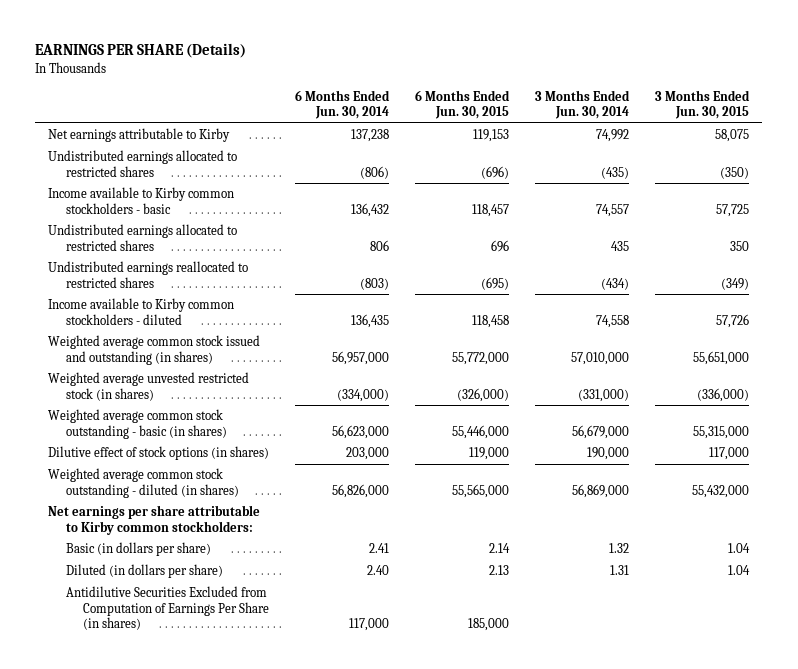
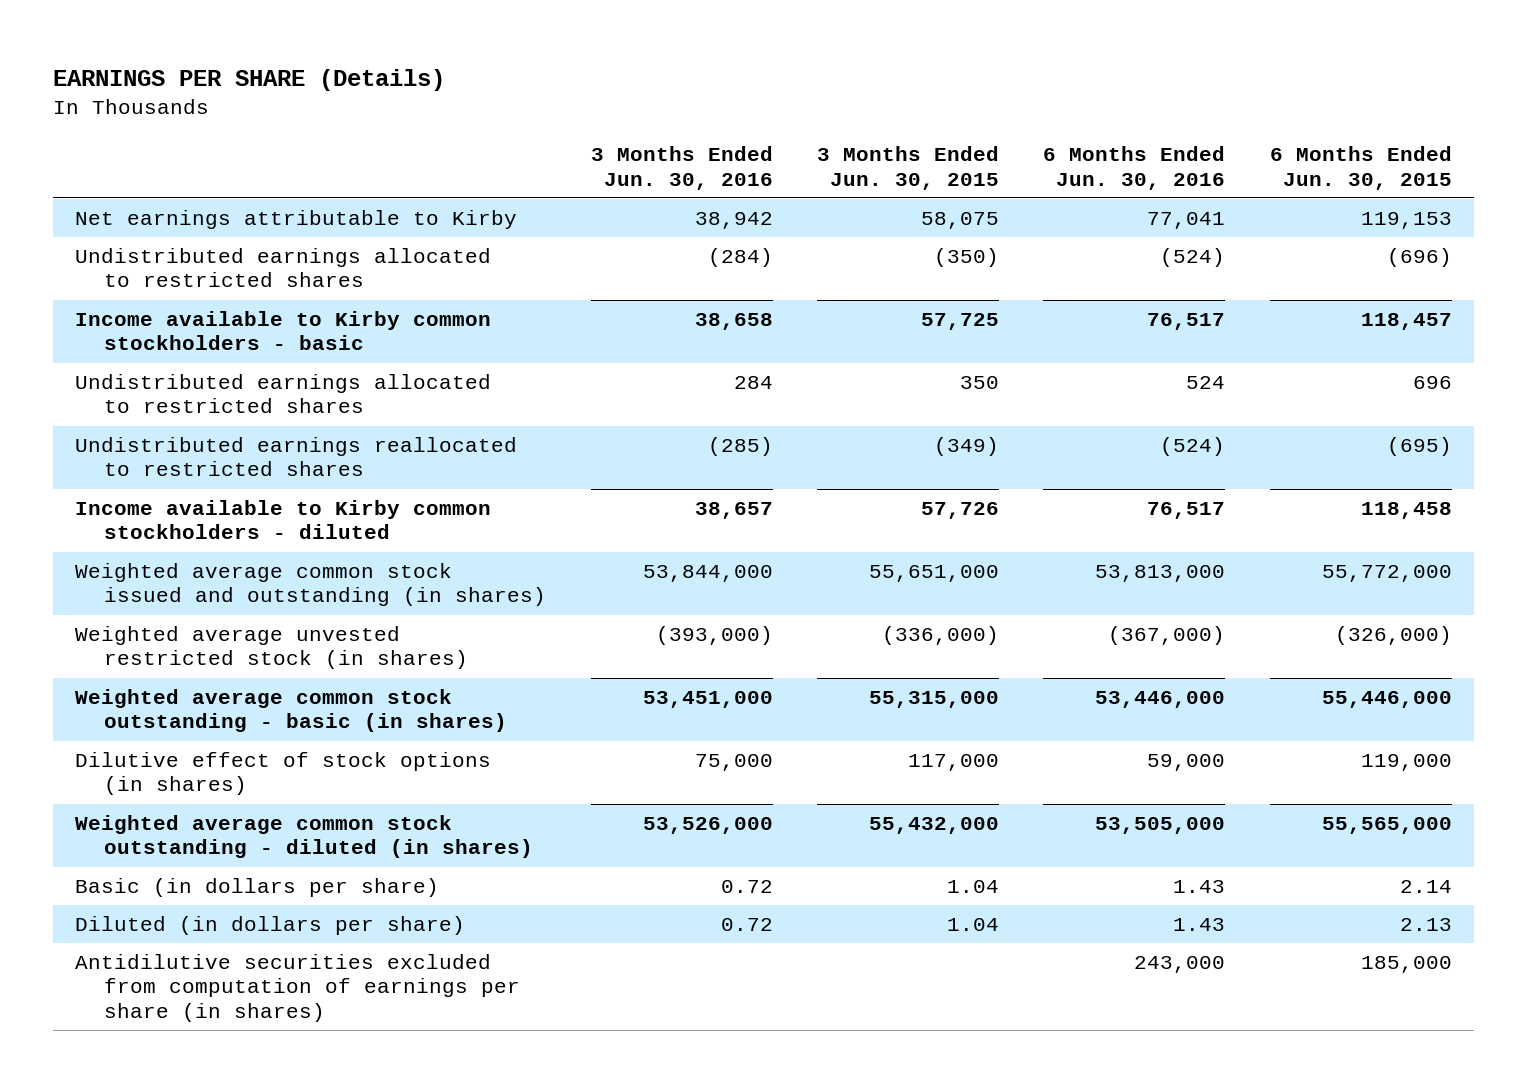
[295,89,391,120] 6 Months Ended Jun. 30, 2014 -> none
[535,89,631,120] 3 Months Ended Jun. 30, 2014 -> none
none -> [590,146,773,190] 3 Months Ended Jun. 30, 2016
none -> [1043,146,1226,190] 6 Months Ended Jun. 30, 2016
[48,505,261,535] Net earnings per share attributable to Kirby common stockholders: -> none
[65,586,270,631] Antidilutive Securities Excluded from Computation of Earnings Per Share (in shares) -> [75,954,521,1022] Antidilutive securities excluded from computation of earnings per share (in shares)

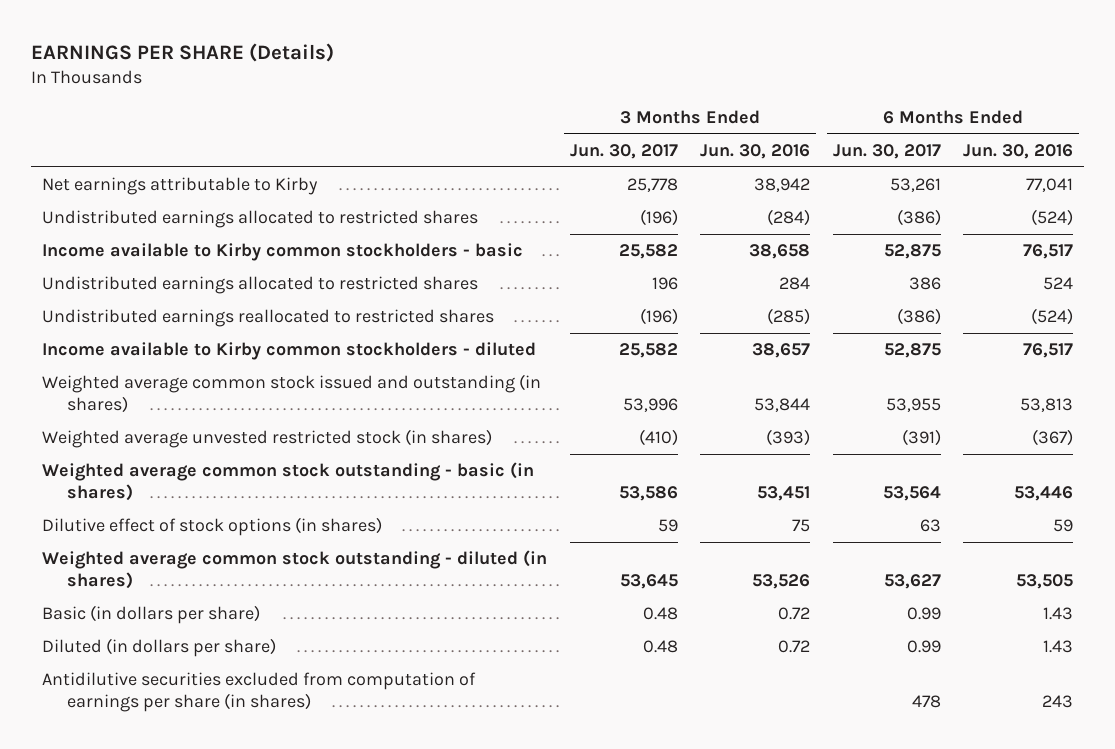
[817,146,1000,190] 3 Months Ended Jun. 30, 2015 -> none
[1269,146,1452,190] 6 Months Ended Jun. 30, 2015 -> none
none -> [569,143,678,159] Jun. 30, 2017
none -> [832,143,941,159] Jun. 30, 2017
[642,565,773,583] 53,844,000 -> [754,397,811,412] 53,844
[1095,565,1226,583] 53,813,000 -> [1019,397,1073,412] 53,813
[655,626,773,646] (393,000) -> [766,428,811,446] (393)
[1108,626,1226,646] (367,000) -> [1031,428,1073,446] (367)
[642,691,773,709] 53,451,000 -> [757,485,811,501] 53,451
[1095,691,1226,709] 53,446,000 -> [1013,485,1073,501] 53,446
[694,754,773,772] 75,000 -> [792,518,811,532] 75
[1147,754,1226,772] 59,000 -> [1052,518,1073,532] 59
[642,817,773,835] 53,526,000 -> [752,573,811,589] 53,526
[1095,817,1226,835] 53,505,000 -> [1015,573,1073,589] 53,505
[1134,956,1226,974] 243,000 -> [1041,694,1073,708] 243

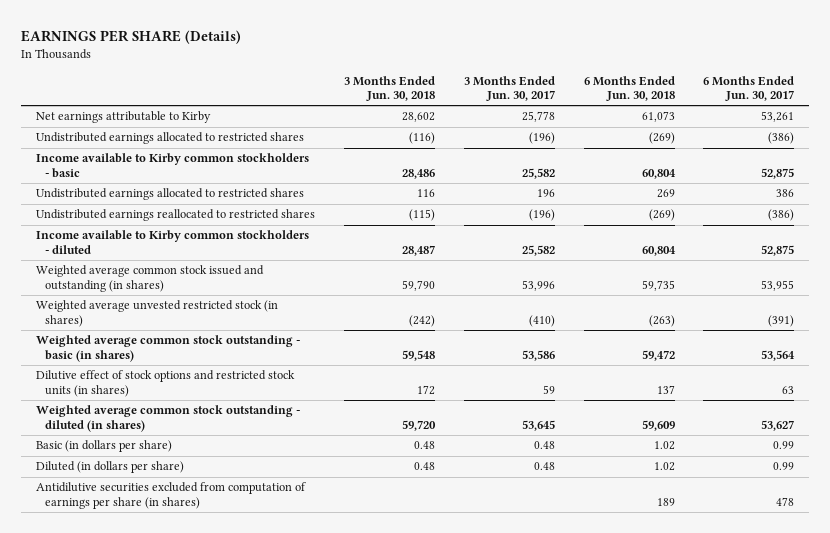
[700,143,811,159] Jun. 30, 2016 -> none
[962,143,1073,159] Jun. 30, 2016 -> none
none -> [343,75,435,102] 3 Months Ended Jun. 30, 2018
none -> [583,75,675,102] 6 Months Ended Jun. 30, 2018
[42,516,383,536] Dilutive effect of stock options (in shares) -> [35,370,295,397] Dilutive effect of stock options and restricted stock units (in shares)

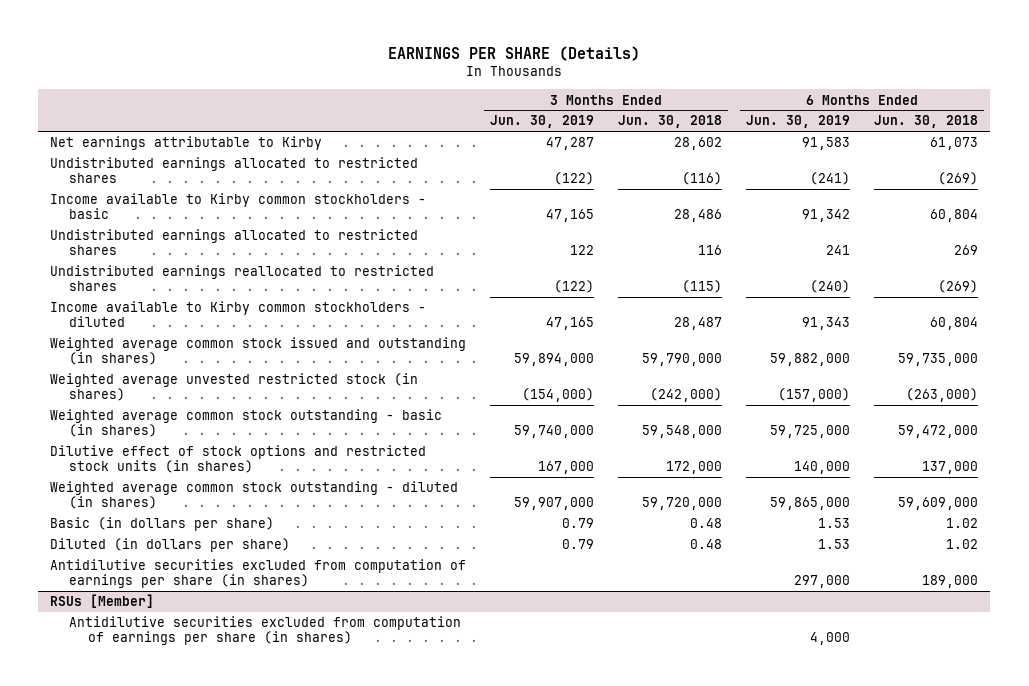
[463,75,555,102] 3 Months Ended Jun. 30, 2017 -> none
[703,75,795,102] 6 Months Ended Jun. 30, 2017 -> none
none -> [490,115,595,129] Jun. 30, 2019
none -> [746,115,851,129] Jun. 30, 2019
[401,279,435,291] 59,790 -> [642,353,723,367] 59,790,000
[641,279,675,291] 59,735 -> [898,353,979,367] 59,735,000
[408,314,435,327] (242) -> [650,388,723,403] (242,000)
[648,314,675,327] (263) -> [906,388,979,403] (263,000)
[401,349,435,361] 59,548 -> [642,425,723,439] 59,548,000
[641,349,675,361] 59,472 -> [898,425,979,439] 59,472,000
[416,384,435,395] 172 -> [666,461,723,475] 172,000
[656,384,675,394] 137 -> [922,461,979,475] 137,000
[401,419,436,431] 59,720 -> [642,497,723,511] 59,720,000
[641,419,675,431] 59,609 -> [898,497,979,511] 59,609,000
[656,497,675,506] 189 -> [922,575,979,589] 189,000
none -> [50,594,155,609] RSUs [Member]
none -> [69,616,462,646] Antidilutive securities excluded from computation of earnings per share (in shares)

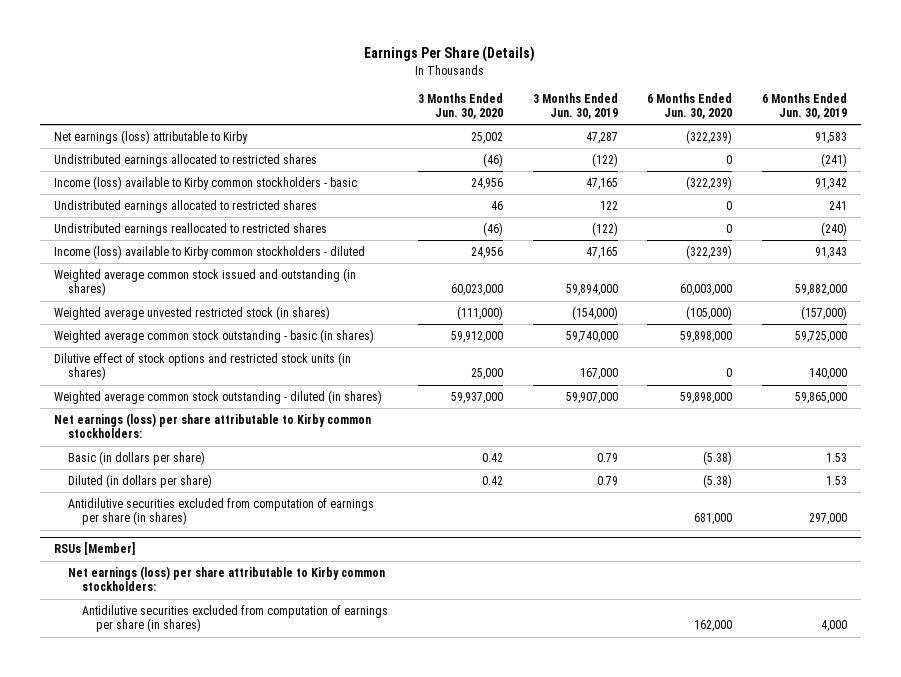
[388,45,641,61] EARNINGS PER SHARE (Details) -> [364,46,536,63] Earnings Per Share (Details)
[618,115,723,129] Jun. 30, 2018 -> none
[874,115,979,129] Jun. 30, 2018 -> none
none -> [417,92,503,119] 3 Months Ended Jun. 30, 2020
none -> [647,92,733,119] 6 Months Ended Jun. 30, 2020
[50,136,323,151] Net earnings attributable to Kirby -> [54,130,249,145] Net earnings (loss) attributable to Kirby
[50,193,427,220] Income available to Kirby common stockholders - basic -> [54,176,358,191] Income (loss) available to Kirby common stockholders - basic
[50,301,427,328] Income available to Kirby common stockholders - diluted -> [54,245,366,260] Income (loss) available to Kirby common stockholders - diluted
none -> [54,413,372,439] Net earnings (loss) per share attributable to Kirby common stockholders:
none -> [68,566,386,592] Net earnings (loss) per share attributable to Kirby common stockholders:

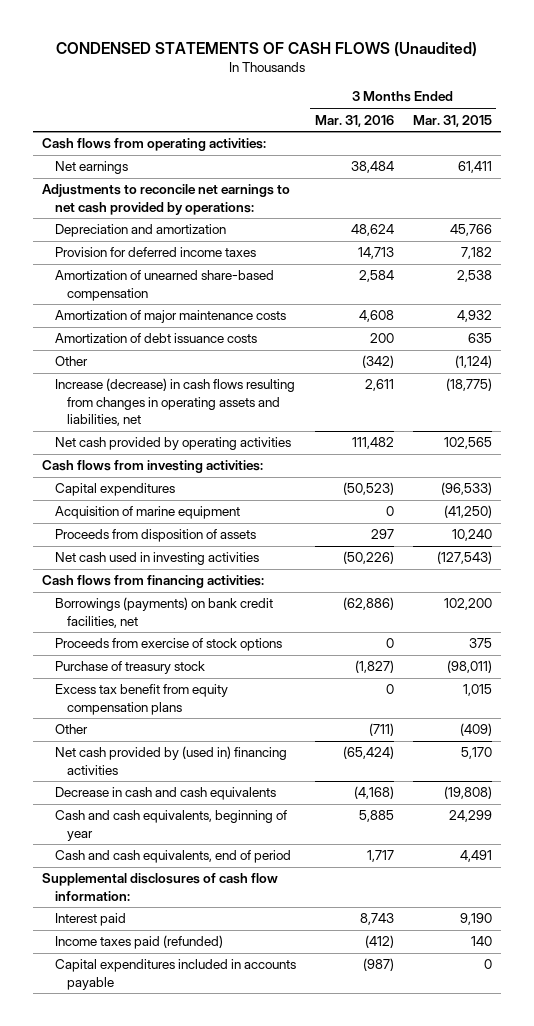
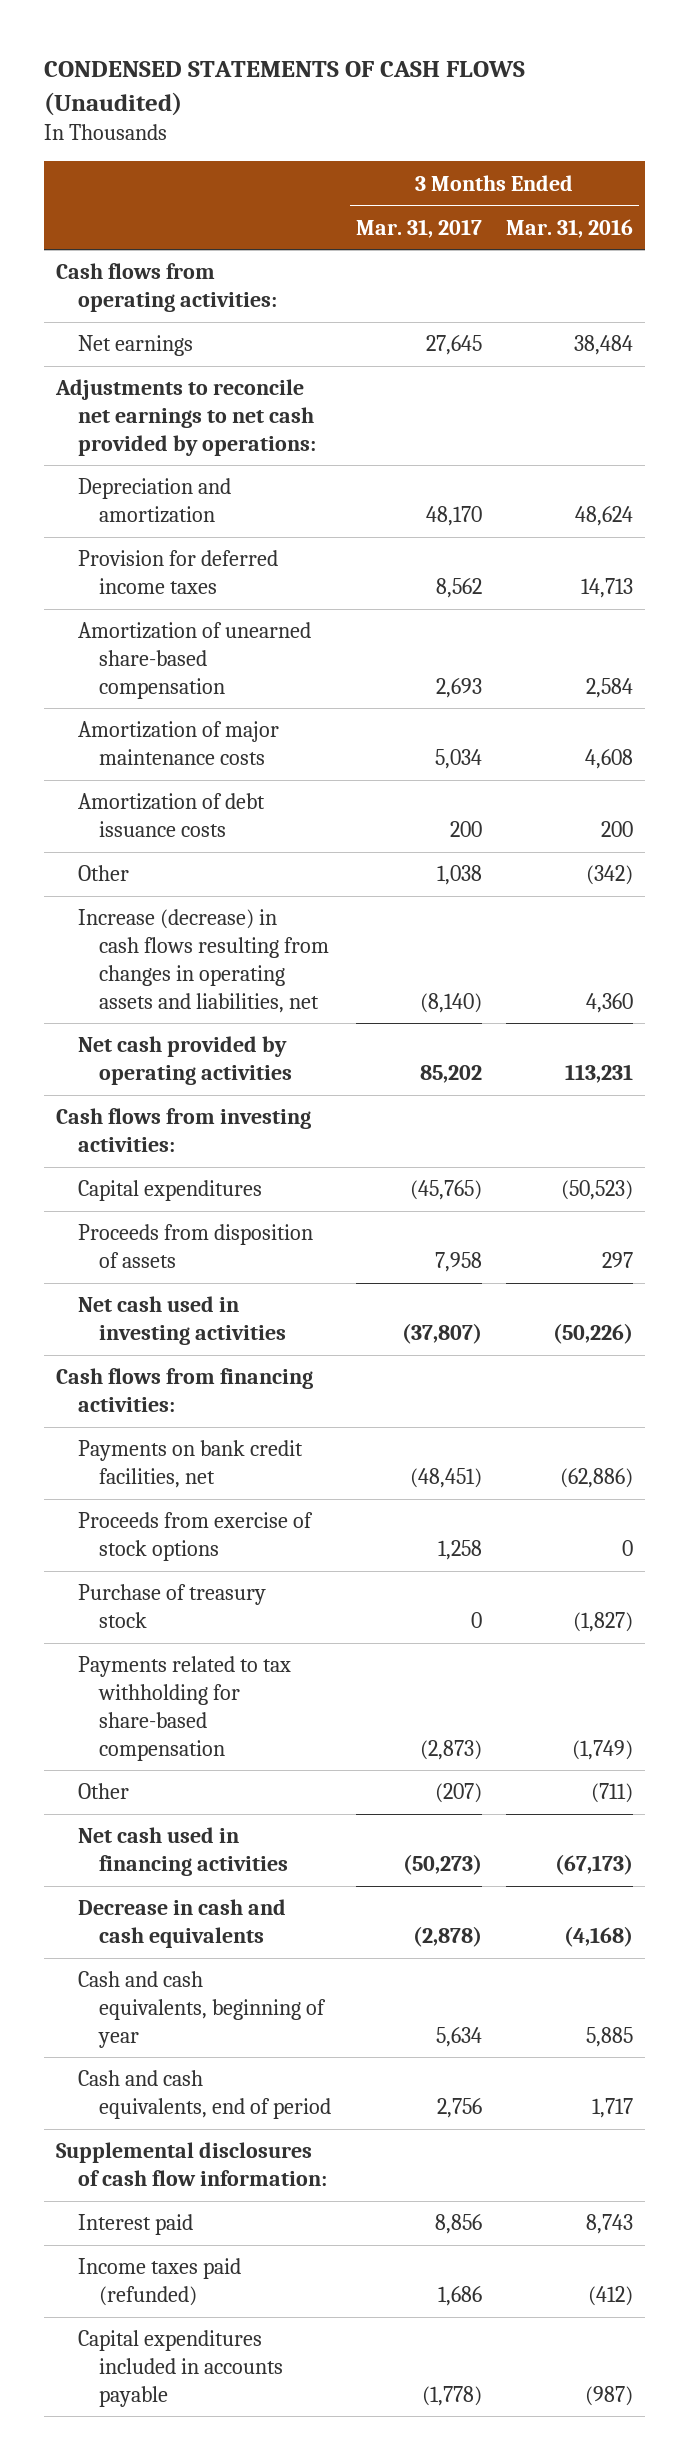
[412,114,492,127] Mar. 31, 2015 -> none
none -> [355,218,482,238] Mar. 31, 2017
[364,379,394,392] 2,611 -> [585,992,633,1013] 4,360
[351,437,394,450] 111,482 -> [564,1064,633,1084] 113,231
[54,506,240,520] Acquisition of marine equipment -> none
[54,597,273,628] Borrowings (payments) on bank credit facilities, net -> [77,1440,303,1489] Payments on bank credit facilities, net
[54,684,228,715] Excess tax benefit from equity compensation plans -> none
none -> [77,1656,291,1761] Payments related to tax withholding for share-based compensation
[54,746,287,775] Net cash provided by (used in) financing activities -> [77,1827,289,1877] Net cash used in financing activities
[342,746,394,760] (65,424) -> [554,1854,633,1876] (67,173)

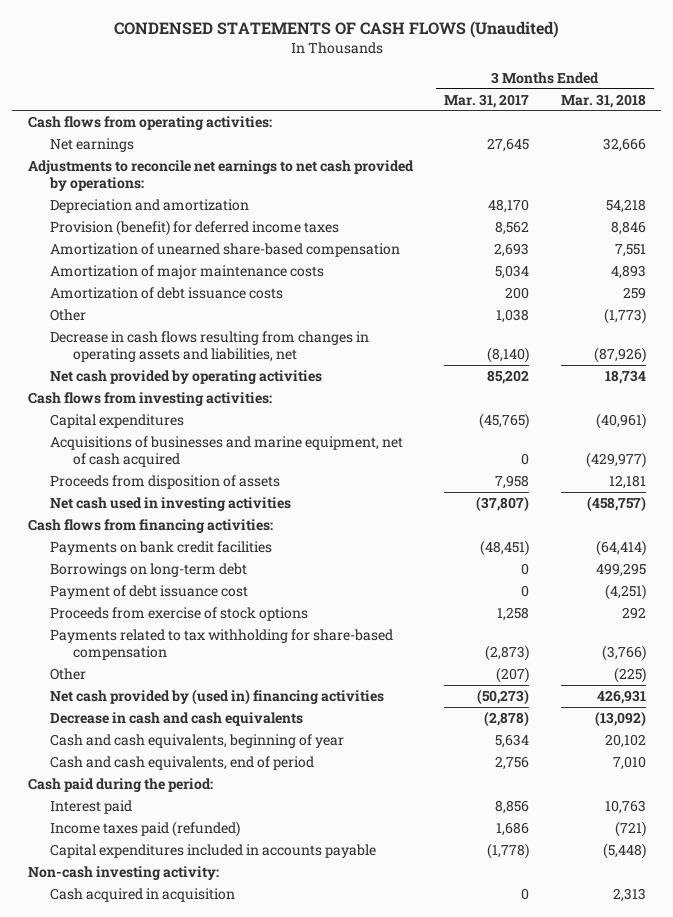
[505,218,633,238] Mar. 31, 2016 -> none
none -> [560,93,646,108] Mar. 31, 2018
[77,550,278,595] Provision for deferred income taxes -> [50,219,340,236] Provision (benefit) for deferred income taxes
[77,909,330,1013] Increase (decrease) in cash flows resulting from changes in operating assets and liabilities, net -> [50,330,370,362] Decrease in cash flows resulting from changes in operating assets and liabilities, net
none -> [50,435,404,467] Acquisitions of businesses and marine equipment, net of cash acquired
[77,1440,303,1489] Payments on bank credit facilities, net -> [50,540,273,555] Payments on bank credit facilities
none -> [50,562,248,577] Borrowings on long-term debt
none -> [50,584,249,599] Payment of debt issuance cost
[77,1584,266,1629] Purchase of treasury stock -> none
[77,1827,289,1877] Net cash used in financing activities -> [50,688,385,705] Net cash provided by (used in) financing activities
[56,2142,327,2187] Supplemental disclosures of cash flow information: -> none
none -> [27,777,213,792] Cash paid during the period:
none -> [27,865,219,880] Non-cash investing activity:
none -> [50,887,236,902] Cash acquired in acquisition

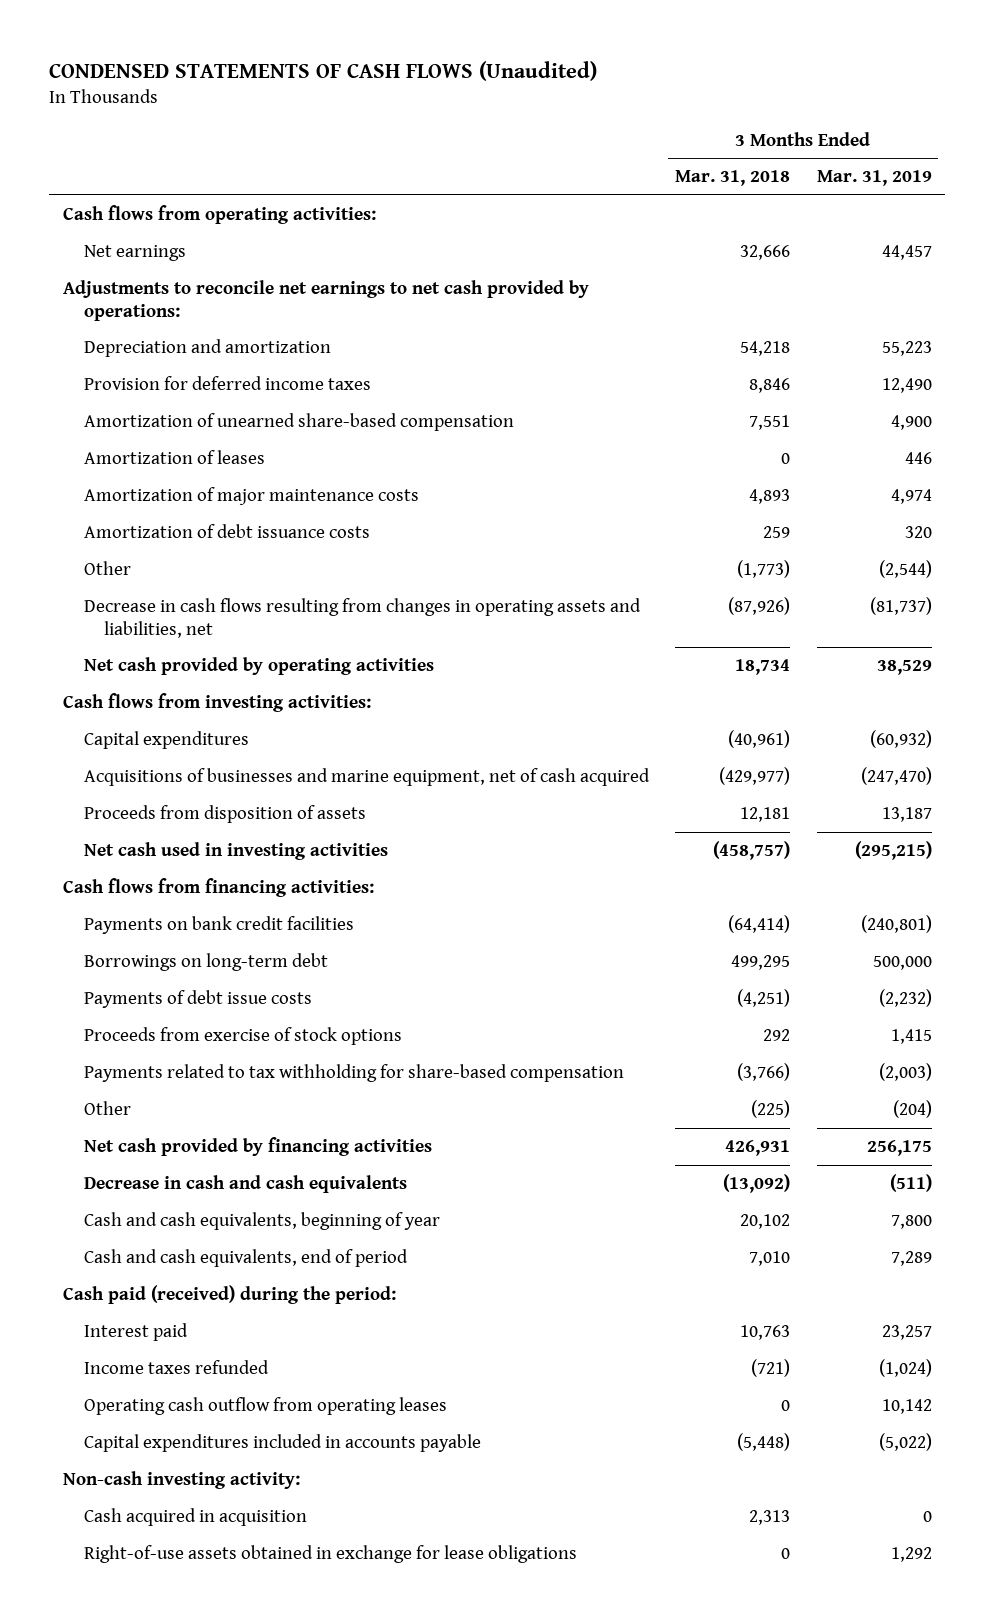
[444,93,530,108] Mar. 31, 2017 -> none
none -> [816,170,932,187] Mar. 31, 2019
[50,219,340,236] Provision (benefit) for deferred income taxes -> [83,376,371,391] Provision for deferred income taxes
none -> [83,450,265,465] Amortization of leases
[50,584,249,599] Payment of debt issuance cost -> [83,990,312,1009] Payments of debt issue costs
[50,688,385,705] Net cash provided by (used in) financing activities -> [83,1137,432,1157] Net cash provided by financing activities
[27,777,213,792] Cash paid during the period: -> [62,1285,396,1305] Cash paid (received) during the period:
[50,820,241,837] Income taxes paid (refunded) -> [83,1360,269,1375] Income taxes refunded
none -> [83,1397,447,1416] Operating cash outflow from operating leases
none -> [83,1545,577,1564] Right-of-use assets obtained in exchange for lease obligations

